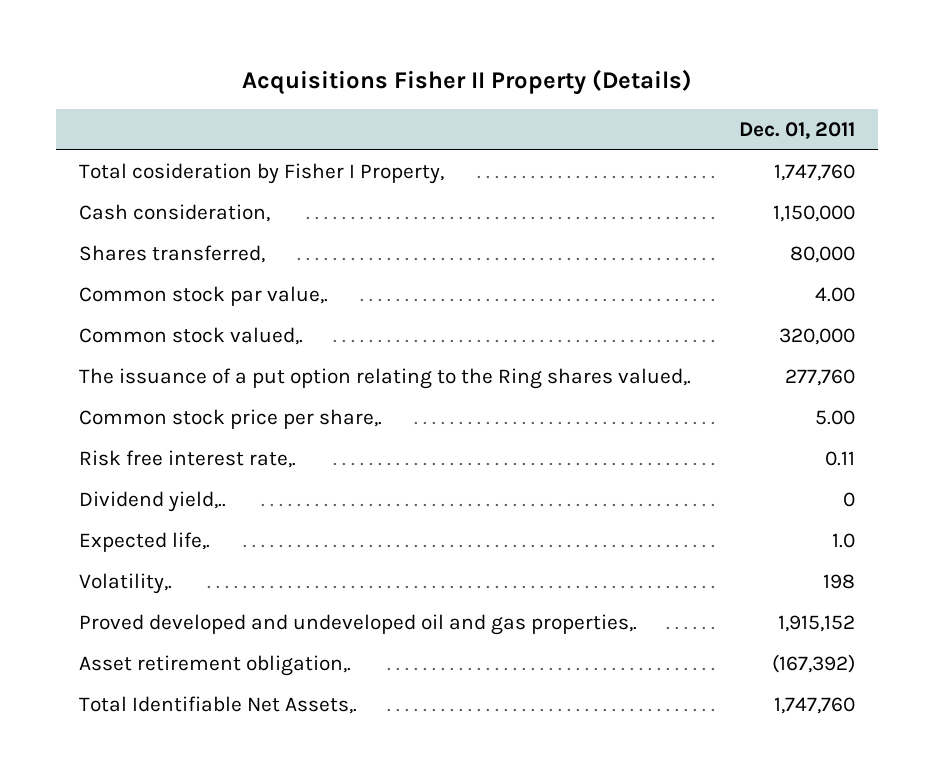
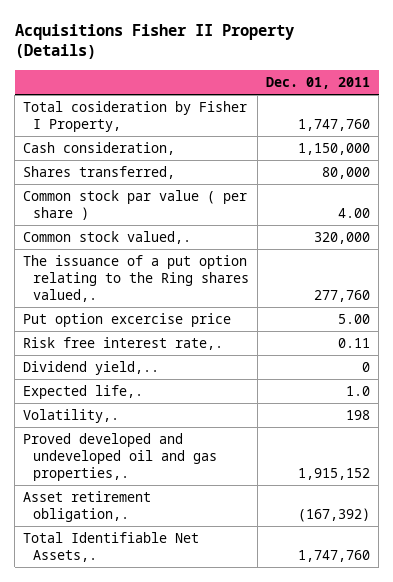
[79,285,329,306] Common stock par value,. -> [23,190,248,220] Common stock par value ( per share )
[79,408,383,429] Common stock price per share,. -> [23,313,232,328] Put option excercise price

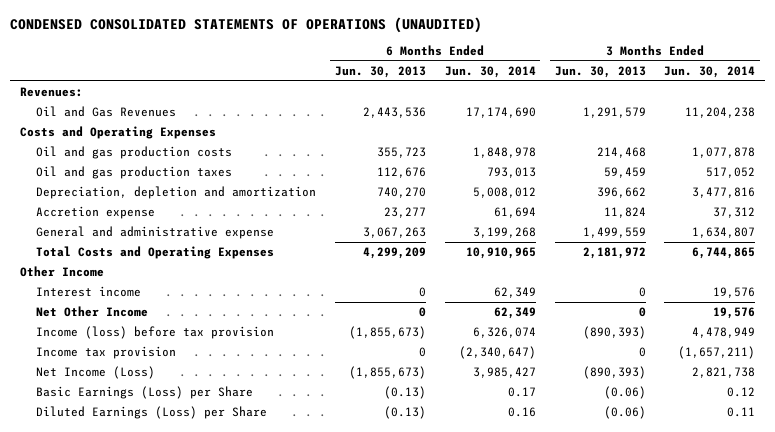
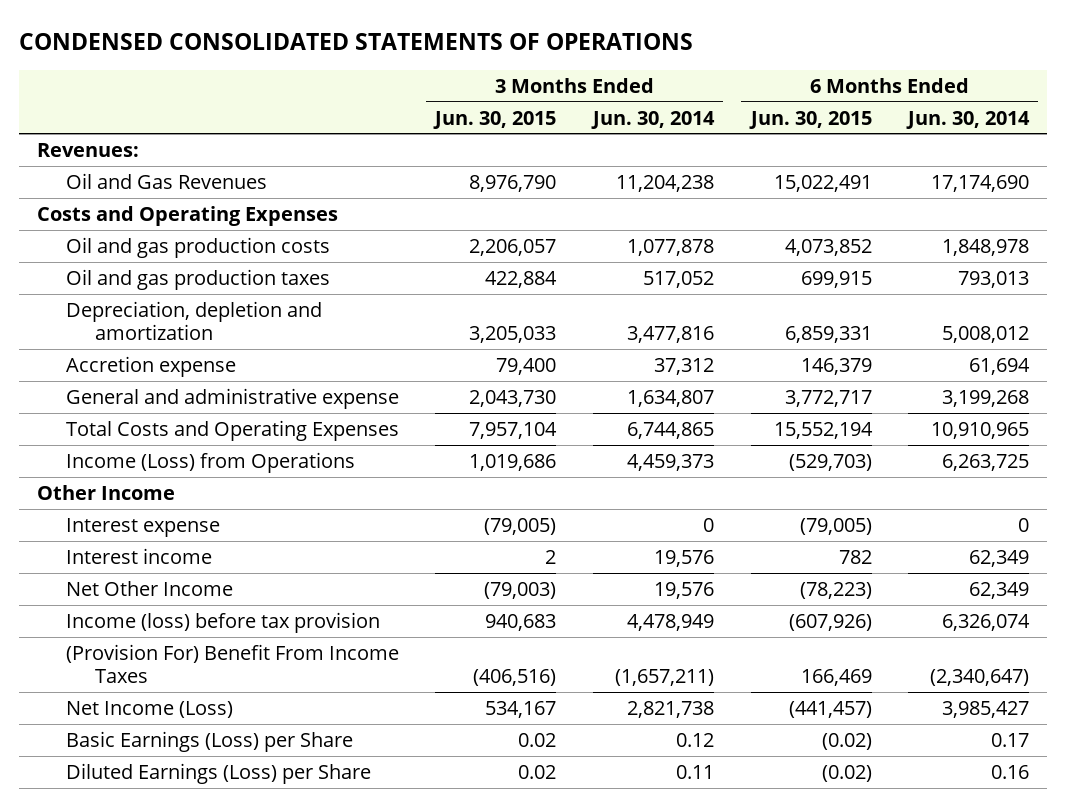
[10,16,483,33] CONDENSED CONSOLIDATED STATEMENTS OF OPERATIONS (UNAUDITED) -> [18,32,693,50] CONDENSED CONSOLIDATED STATEMENTS OF OPERATIONS
[334,65,426,78] Jun. 30, 2013 -> none
[554,65,646,78] Jun. 30, 2013 -> none
none -> [433,110,557,129] Jun. 30, 2015
none -> [748,110,872,129] Jun. 30, 2015
none -> [65,452,355,474] Income (Loss) from Operations
none -> [65,518,220,538] Interest expense
[36,346,177,360] Income tax provision -> [65,644,399,684] (Provision For) Benefit From Income Taxes

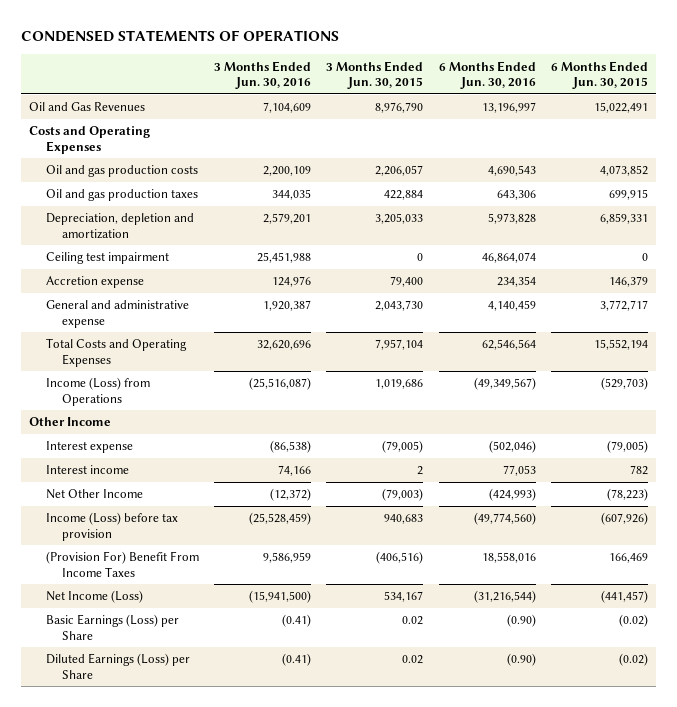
[18,32,693,50] CONDENSED CONSOLIDATED STATEMENTS OF OPERATIONS -> [21,30,340,43] CONDENSED STATEMENTS OF OPERATIONS
[590,110,715,129] Jun. 30, 2014 -> none
[906,110,1031,129] Jun. 30, 2014 -> none
none -> [213,60,311,90] 3 Months Ended Jun. 30, 2016
none -> [438,60,536,90] 6 Months Ended Jun. 30, 2016
[37,143,140,158] Revenues: -> none
none -> [45,252,169,265] Ceiling test impairment
[65,612,380,634] Income (loss) before tax provision -> [45,512,178,541] Income (Loss) before tax provision

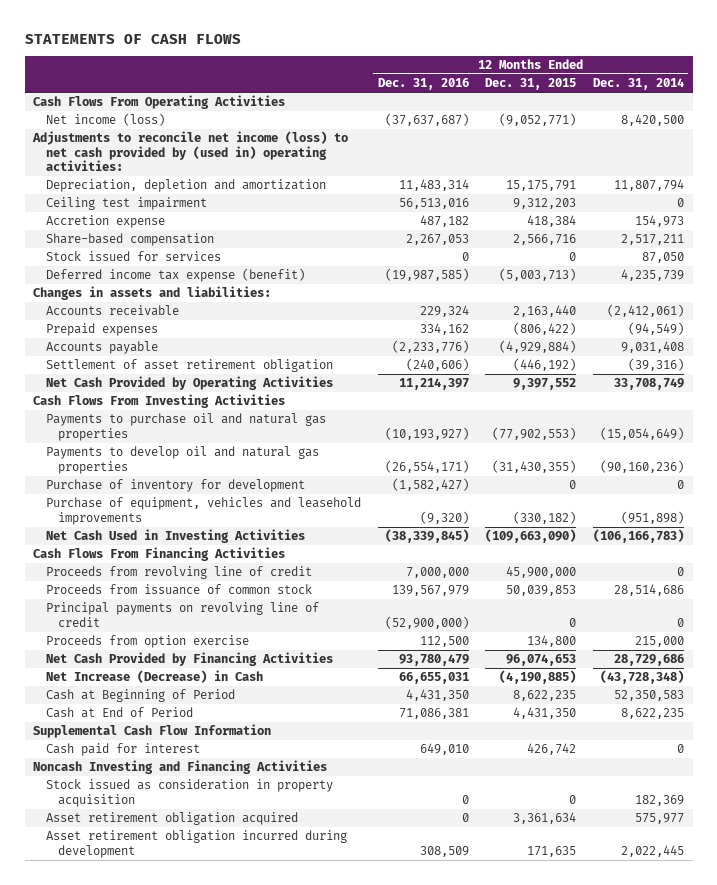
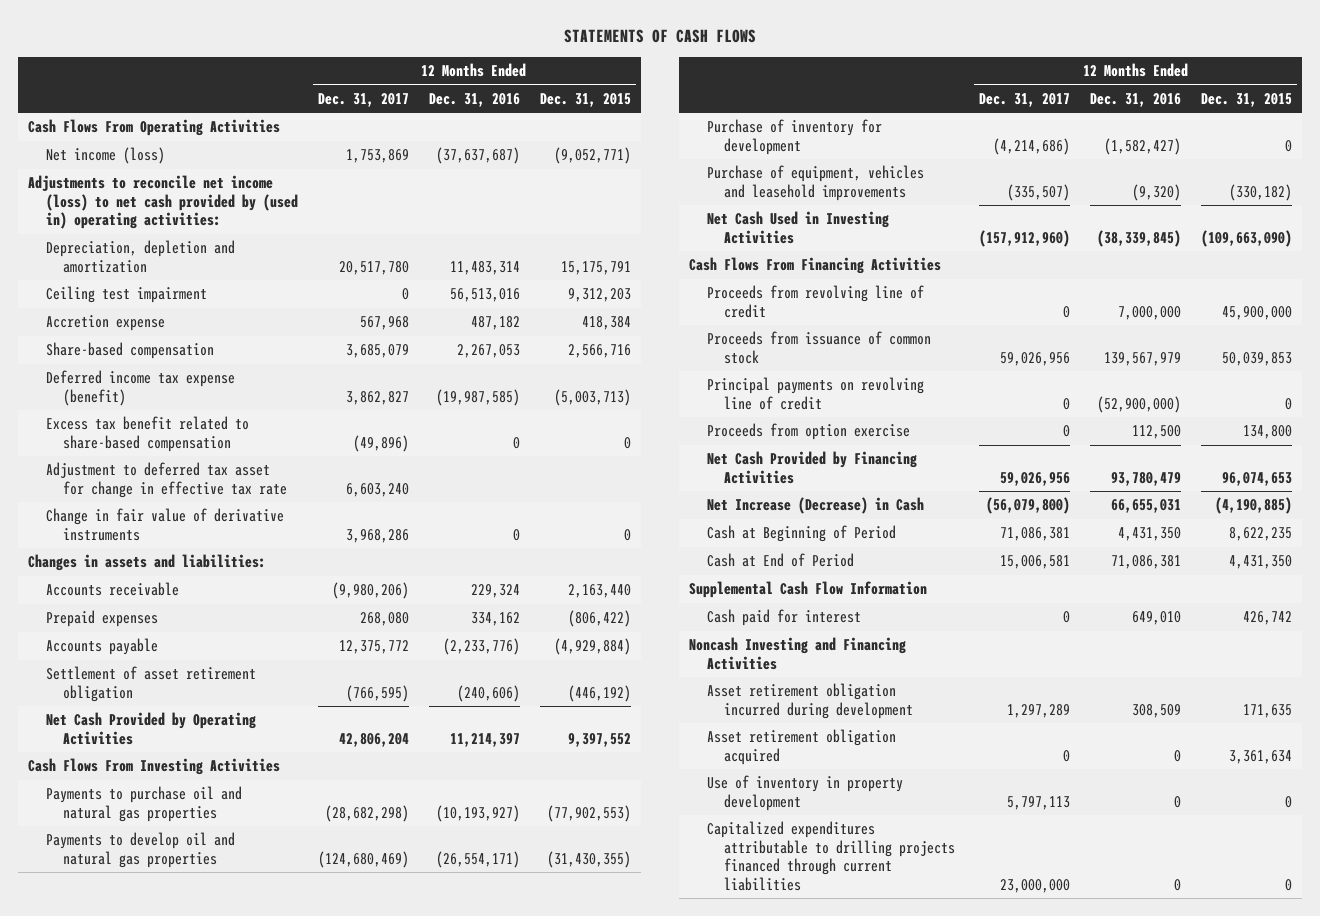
[593,78,685,91] Dec. 31, 2014 -> none
none -> [317,92,409,107] Dec. 31, 2017
[45,251,221,262] Stock issued for services -> none
none -> [45,416,249,452] Excess tax benefit related to share-based compensation
none -> [45,462,287,498] Adjustment to deferred tax asset for change in effective tax rate
none -> [45,508,284,541] Change in fair value of derivative instruments
[45,779,333,807] Stock issued as consideration in property acquisition -> none
[45,812,298,826] Asset retirement obligation acquired -> [706,729,896,765] Asset retirement obligation acquired
none -> [706,775,903,811] Use of inventory in property development
none -> [706,821,956,891] Capitalized expenditures attributable to drilling projects financed through current liabilities

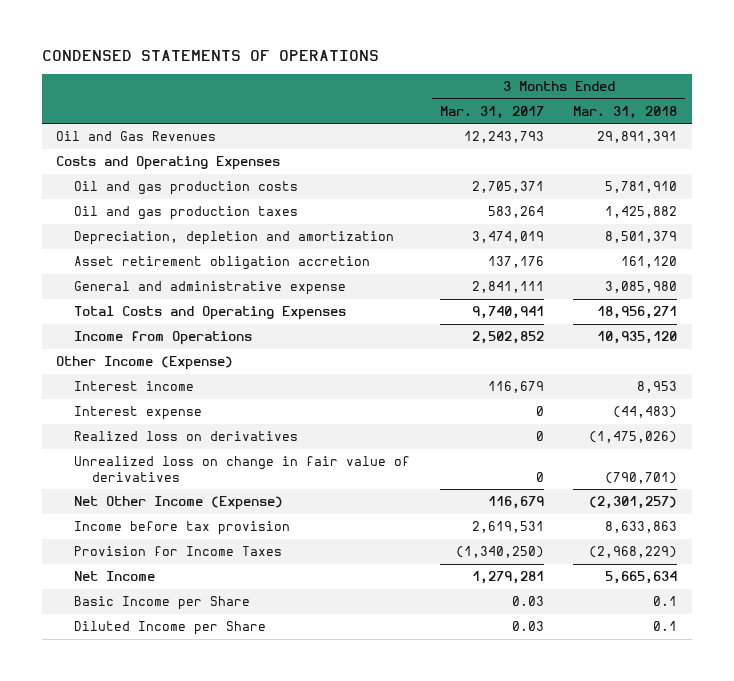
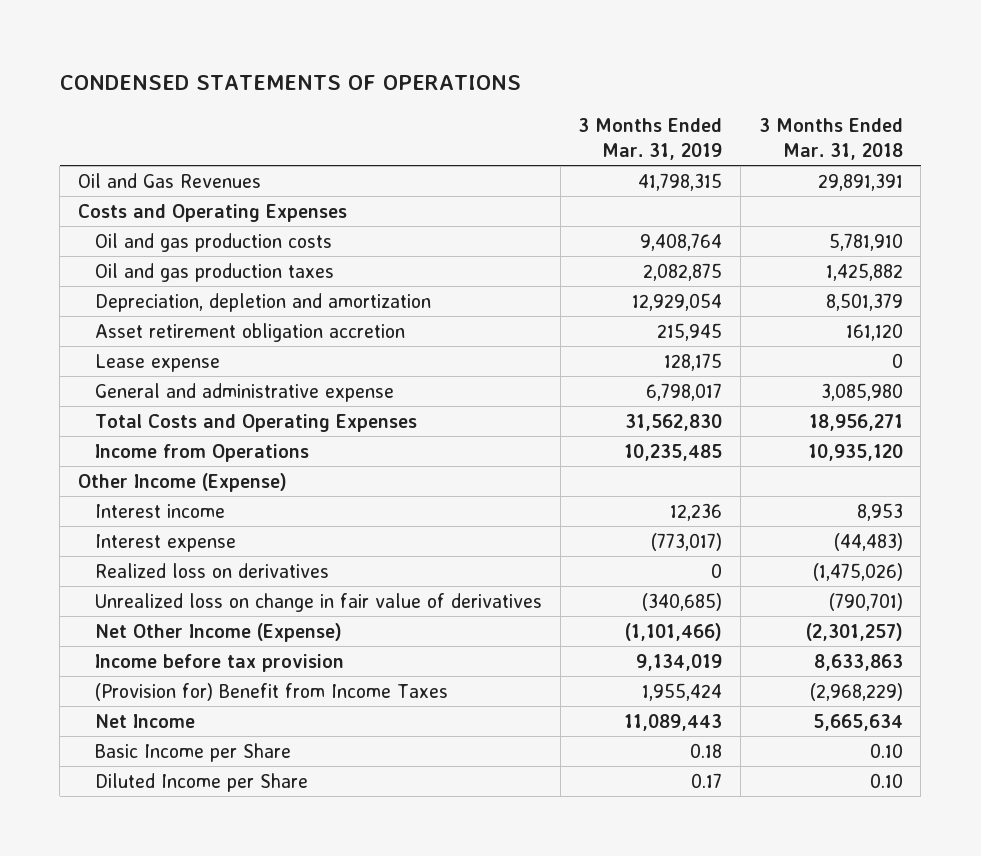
[439,105,544,119] Mar. 31, 2017 -> none
none -> [578,117,723,160] 3 Months Ended Mar. 31, 2019
none -> [95,353,221,372] Lease expense
[74,546,283,557] Provision for Income Taxes -> [95,682,449,701] (Provision for) Benefit from Income Taxes
[653,596,678,607] 0.1 -> [869,742,903,758] 0.10
[653,621,678,632] 0.1 -> [869,772,903,788] 0.10

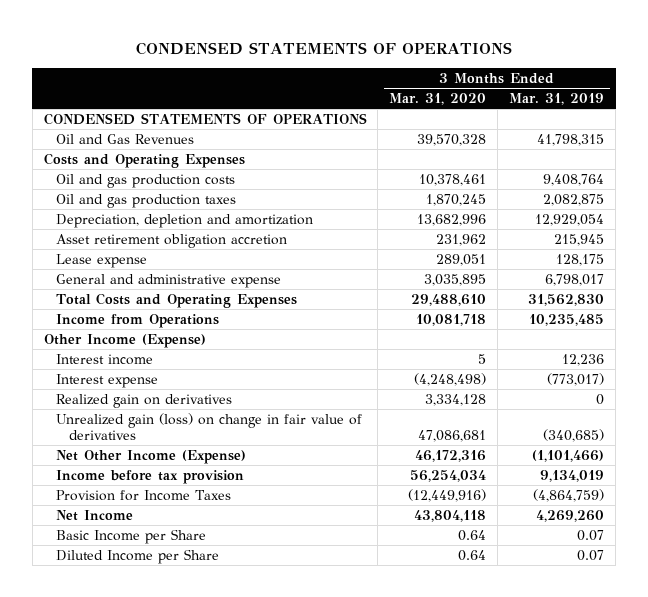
[758,117,903,160] 3 Months Ended Mar. 31, 2018 -> none
none -> [389,92,487,105] Mar. 31, 2020
none -> [43,112,367,125] CONDENSED STATEMENTS OF OPERATIONS
[95,562,330,578] Realized loss on derivatives -> [56,393,233,408] Realized gain on derivatives
[95,592,543,612] Unrealized loss on change in fair value of derivatives -> [56,412,363,441] Unrealized gain (loss) on change in fair value of derivatives
[95,682,449,701] (Provision for) Benefit from Income Taxes -> [56,489,232,501] Provision for Income Taxes
[642,682,723,701] 1,955,424 -> [533,488,605,502] (4,864,759)
[624,713,723,731] 11,089,443 -> [536,509,605,522] 4,269,260
[690,742,723,758] 0.18 -> [577,529,605,541] 0.07
[691,772,723,788] 0.17 -> [577,549,605,561] 0.07

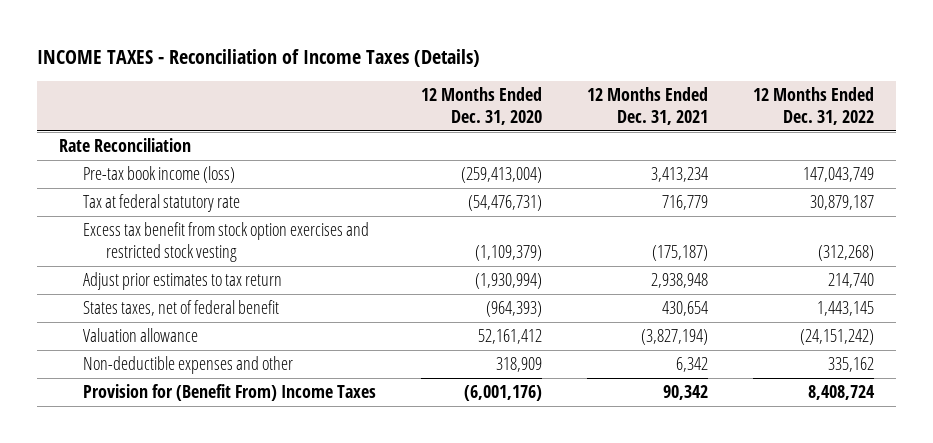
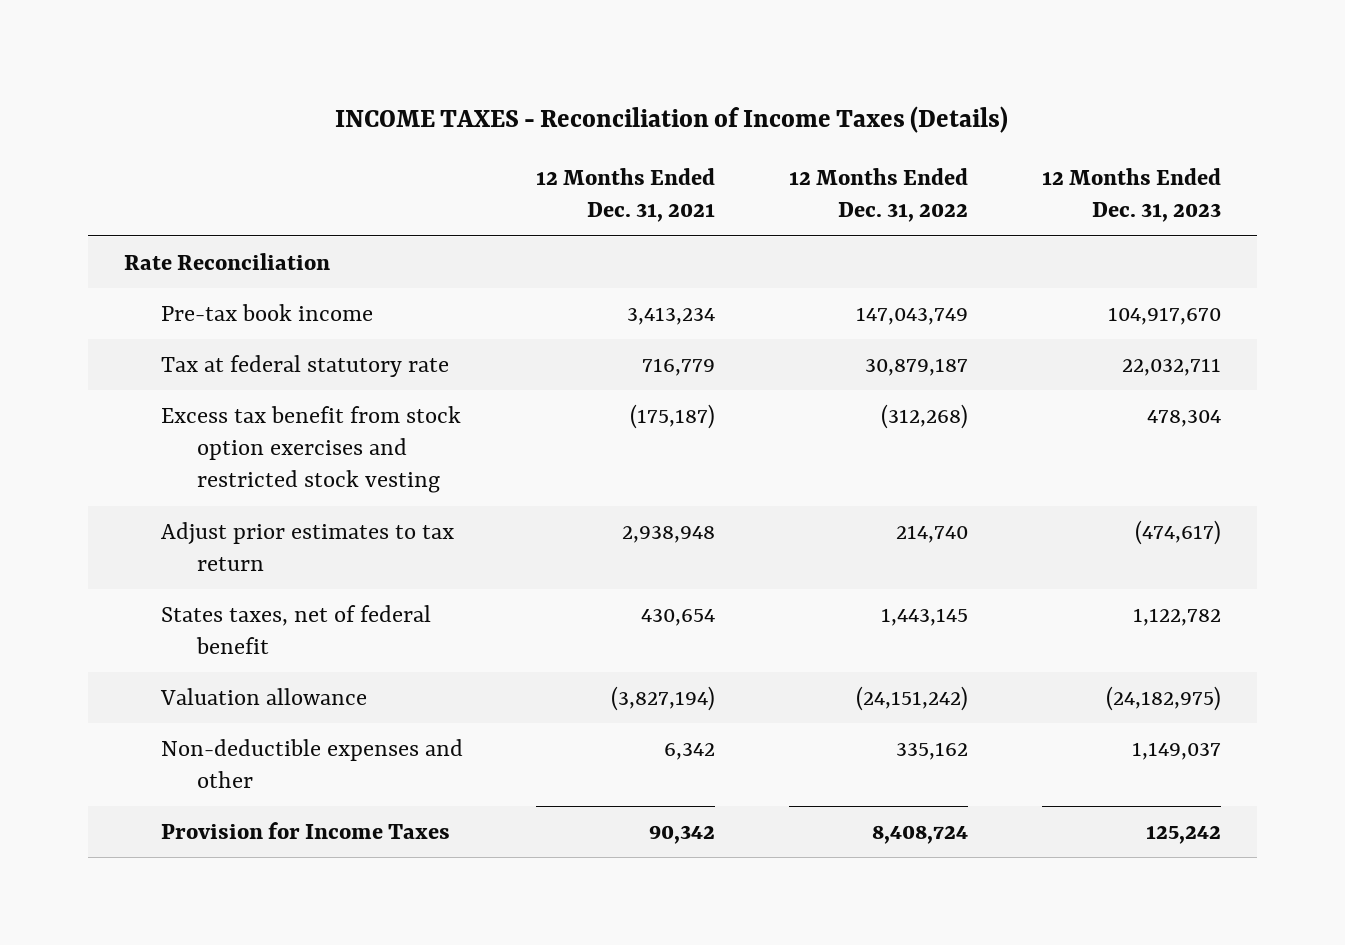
[420,86,542,125] 12 Months Ended Dec. 31, 2020 -> none
none -> [1041,168,1221,223] 12 Months Ended Dec. 31, 2023
[82,166,235,184] Pre-tax book income (loss) -> [160,303,373,321] Pre-tax book income
[82,384,376,402] Provision for (Benefit From) Income Taxes -> [160,821,450,839] Provision for Income Taxes

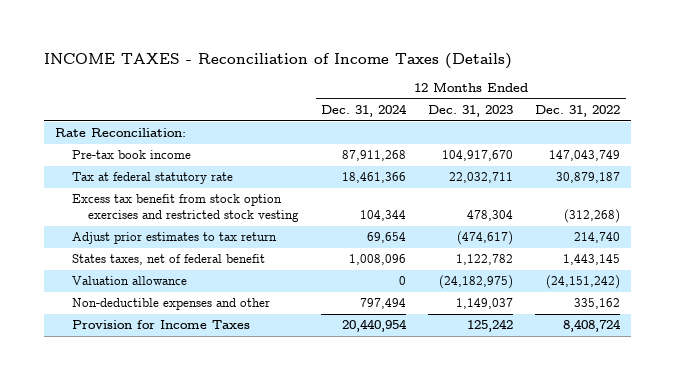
[536,168,716,223] 12 Months Ended Dec. 31, 2021 -> none
none -> [321,104,408,118] Dec. 31, 2024
[124,252,331,270] Rate Reconciliation -> [54,128,186,138] Rate Reconciliation:

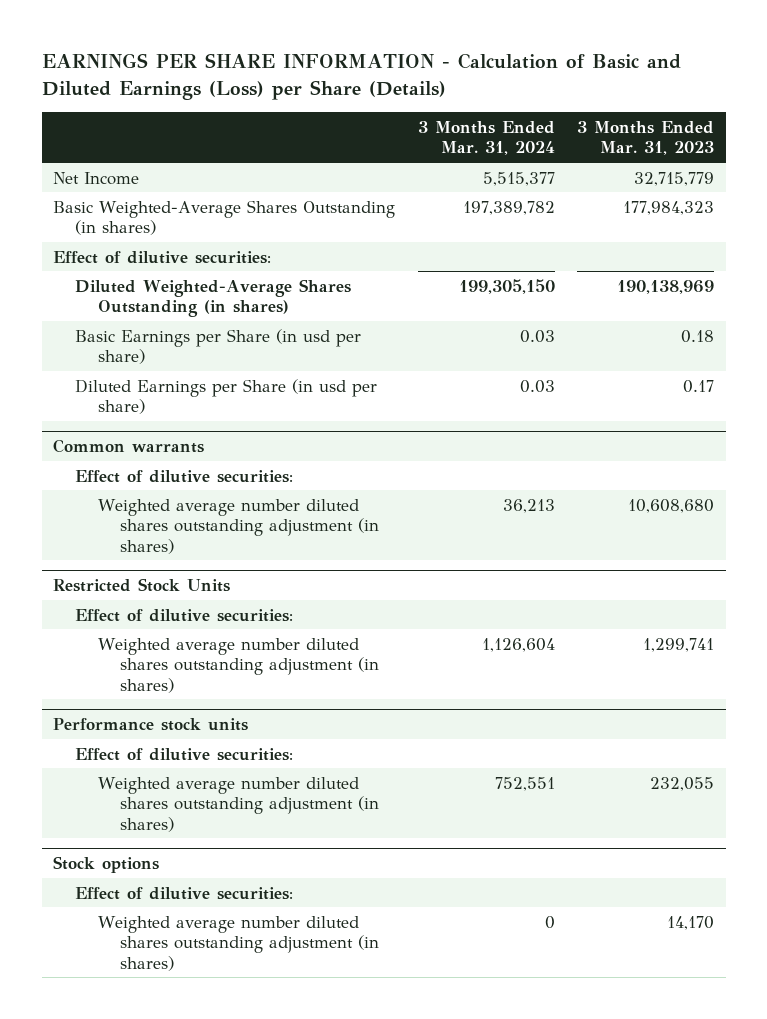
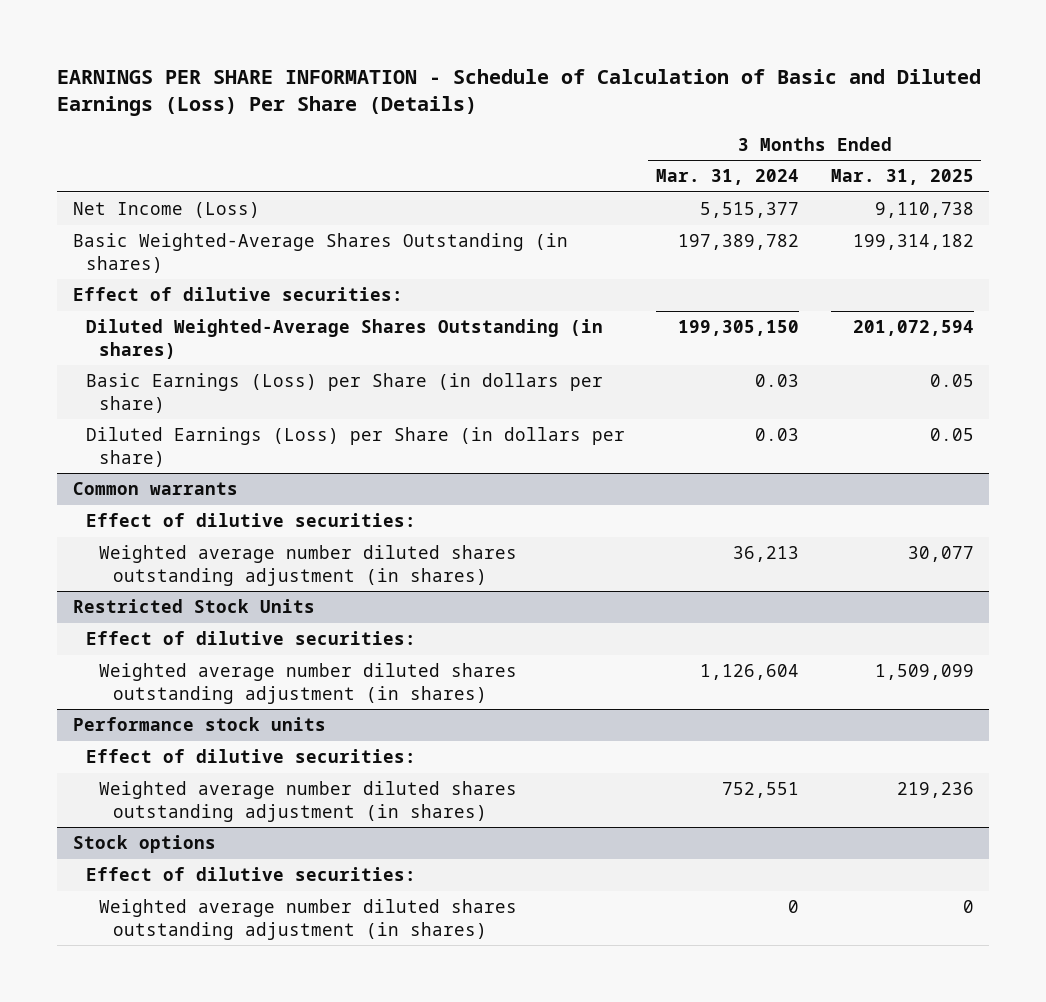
[41,53,681,101] EARNINGS PER SHARE INFORMATION - Calculation of Basic and Diluted Earnings (Loss) per Share (Details) -> [57,69,982,117] EARNINGS PER SHARE INFORMATION - Schedule of Calculation of Basic and Diluted Earnings (Loss) Per Share (Details)
[577,120,715,156] 3 Months Ended Mar. 31, 2023 -> none
none -> [830,169,974,186] Mar. 31, 2025
[53,171,140,185] Net Income -> [72,202,260,219] Net Income (Loss)
[75,328,362,365] Basic Earnings per Share (in usd per share) -> [86,373,604,413] Basic Earnings (Loss) per Share (in dollars per share)
[75,378,378,415] Diluted Earnings per Share (in usd per share) -> [86,427,626,467] Diluted Earnings (Loss) per Share (in dollars per share)

